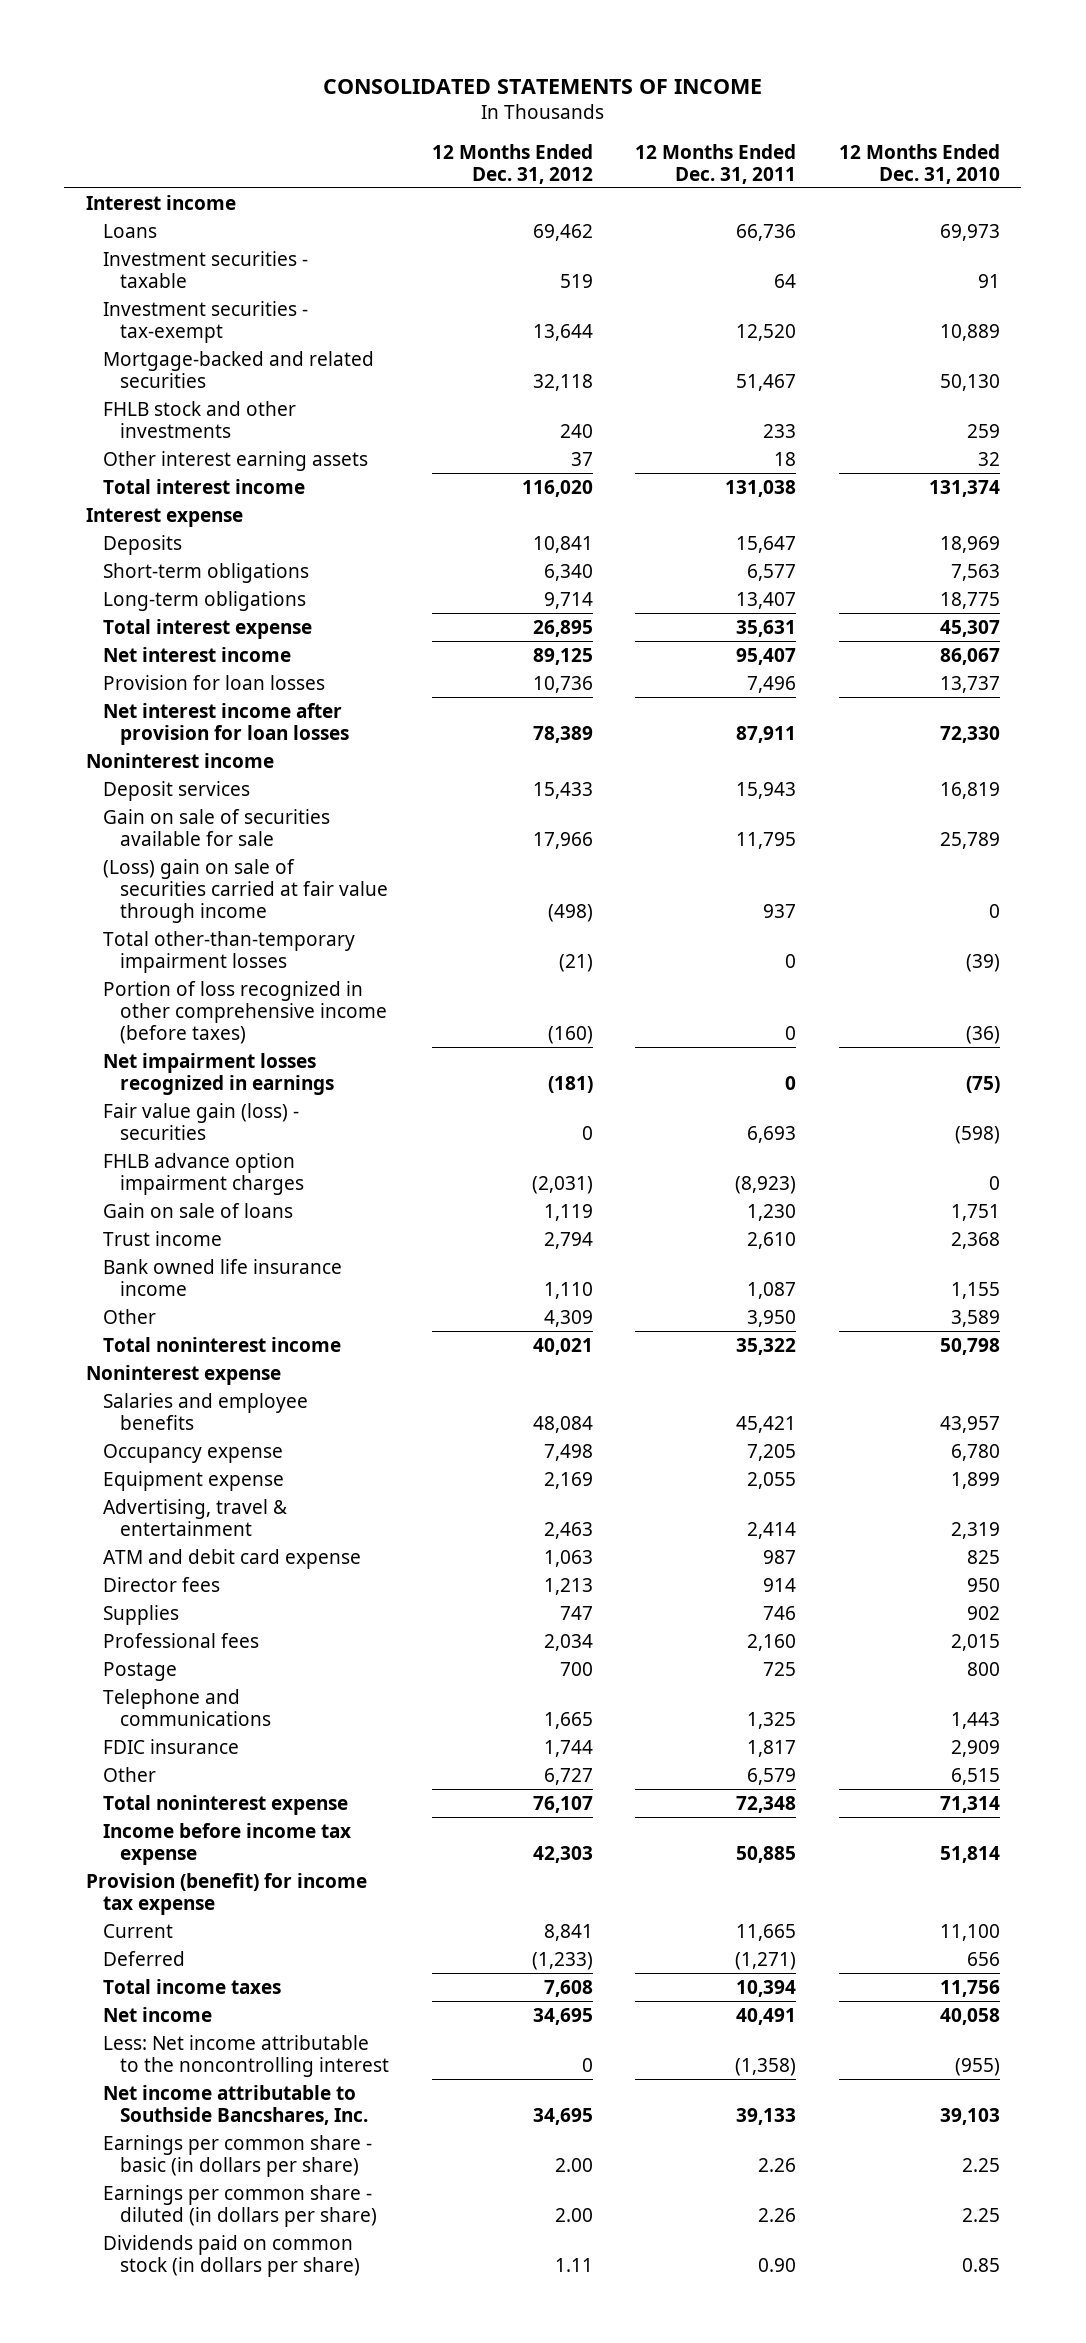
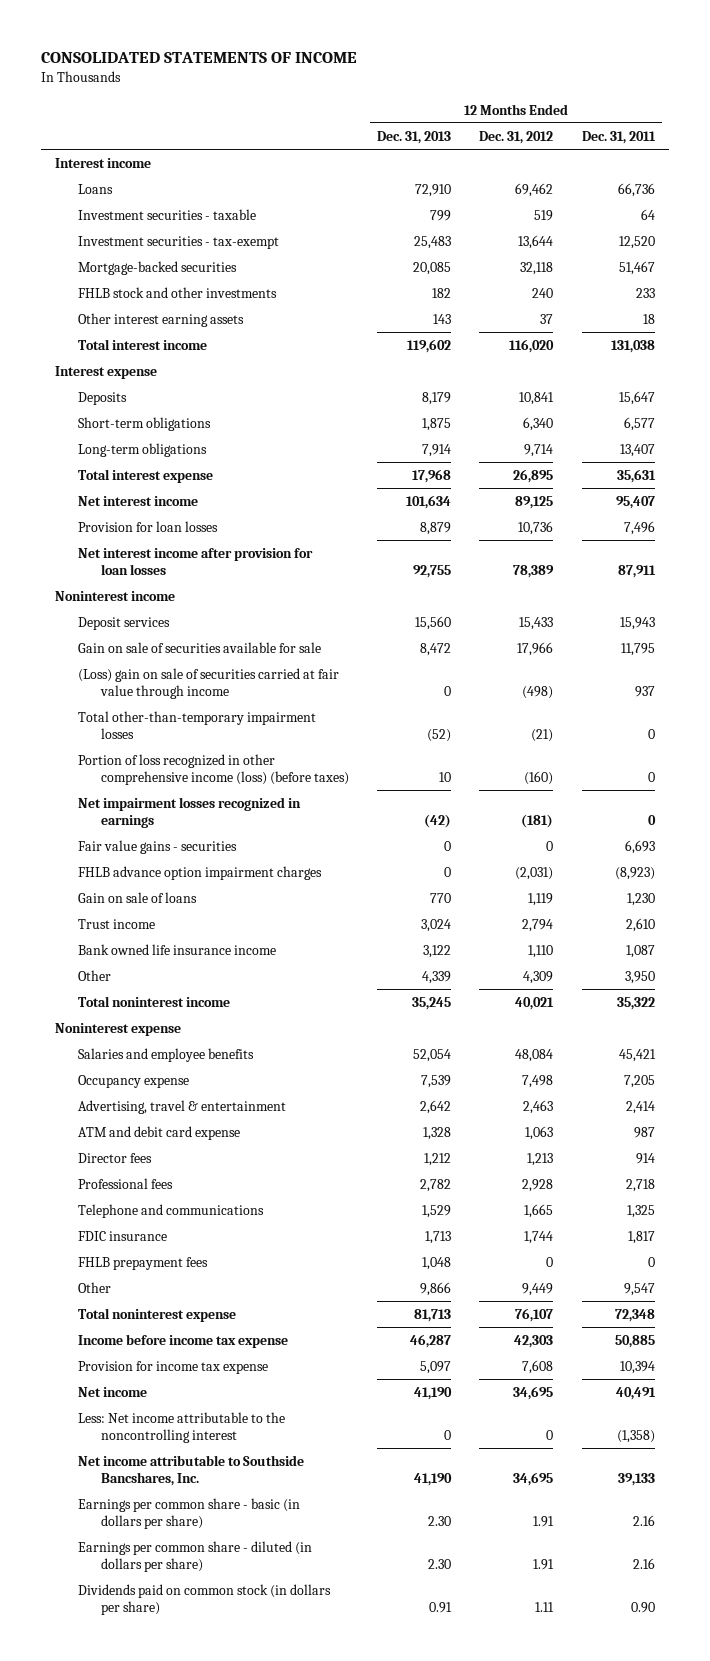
[838,143,1000,184] 12 Months Ended Dec. 31, 2010 -> none
none -> [377,130,452,144] Dec. 31, 2013
[102,350,374,388] Mortgage-backed and related securities -> [78,260,238,275] Mortgage-backed securities
[102,980,388,1044] Portion of loss recognized in other comprehensive income (before taxes) -> [78,753,349,785] Portion of loss recognized in other comprehensive income (loss) (before taxes)
[102,1102,299,1140] Fair value gain (loss) - securities -> [78,839,238,854] Fair value gains - securities
[102,1470,284,1491] Equipment expense -> none
[102,1604,179,1625] Supplies -> none
[102,1661,177,1681] Postage -> none
[543,1633,593,1651] 2,034 -> [522,1178,554,1192] 2,928
[747,1633,797,1651] 2,160 -> [625,1178,655,1192] 2,718
none -> [78,1256,209,1270] FHLB prepayment fees
[543,1767,593,1785] 6,727 -> [522,1282,554,1296] 9,449
[747,1767,797,1785] 6,579 -> [623,1282,655,1296] 9,547
[85,1872,367,1915] Provision (benefit) for income tax expense -> none
[102,1923,173,1938] Current -> none
[102,1950,185,1966] Deferred -> none
[102,1978,281,1994] Total income taxes -> [78,1360,269,1374] Provision for income tax expense
[554,2157,593,2172] 2.00 -> [533,1515,555,1527] 1.91
[758,2157,797,2172] 2.26 -> [632,1514,655,1526] 2.16
[554,2207,593,2222] 2.00 -> [533,1558,555,1570] 1.91
[758,2207,797,2222] 2.26 -> [632,1557,655,1569] 2.16

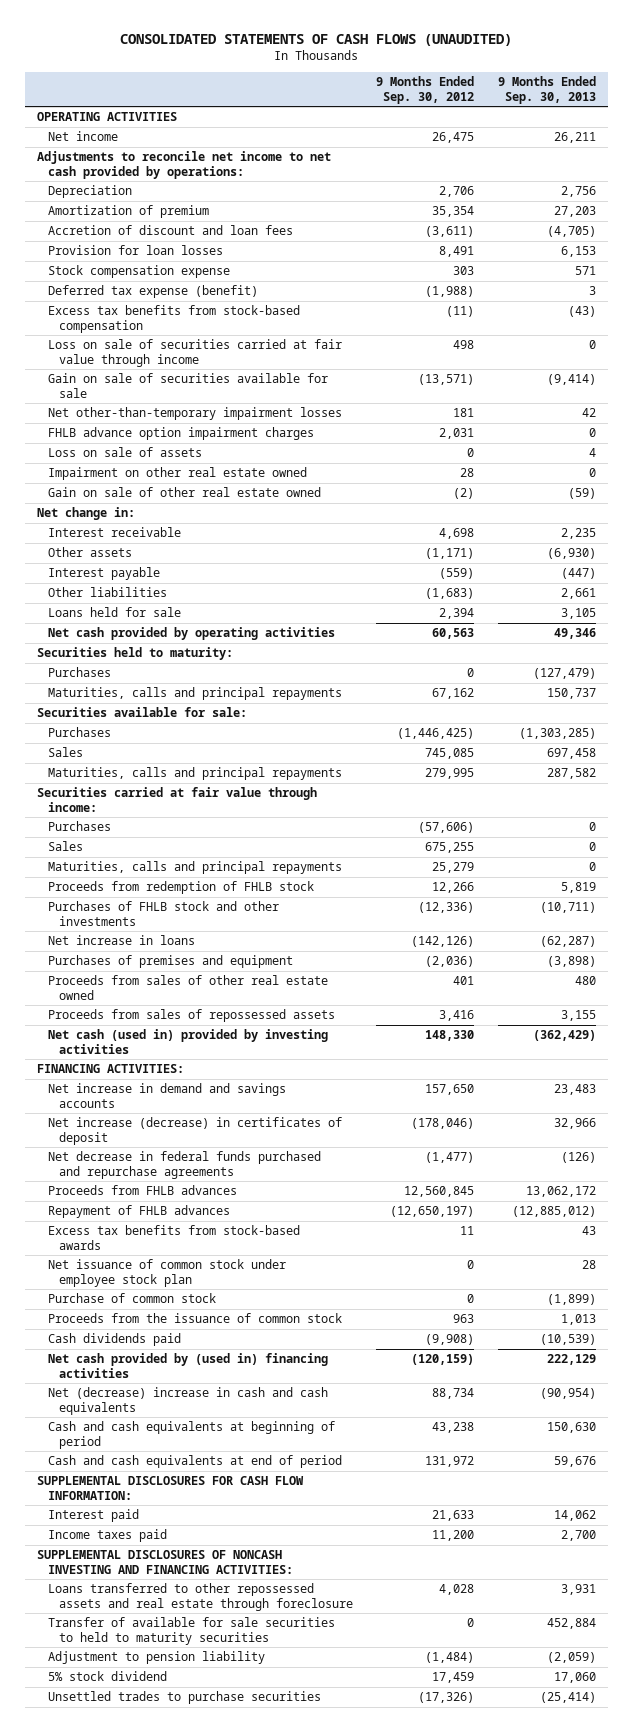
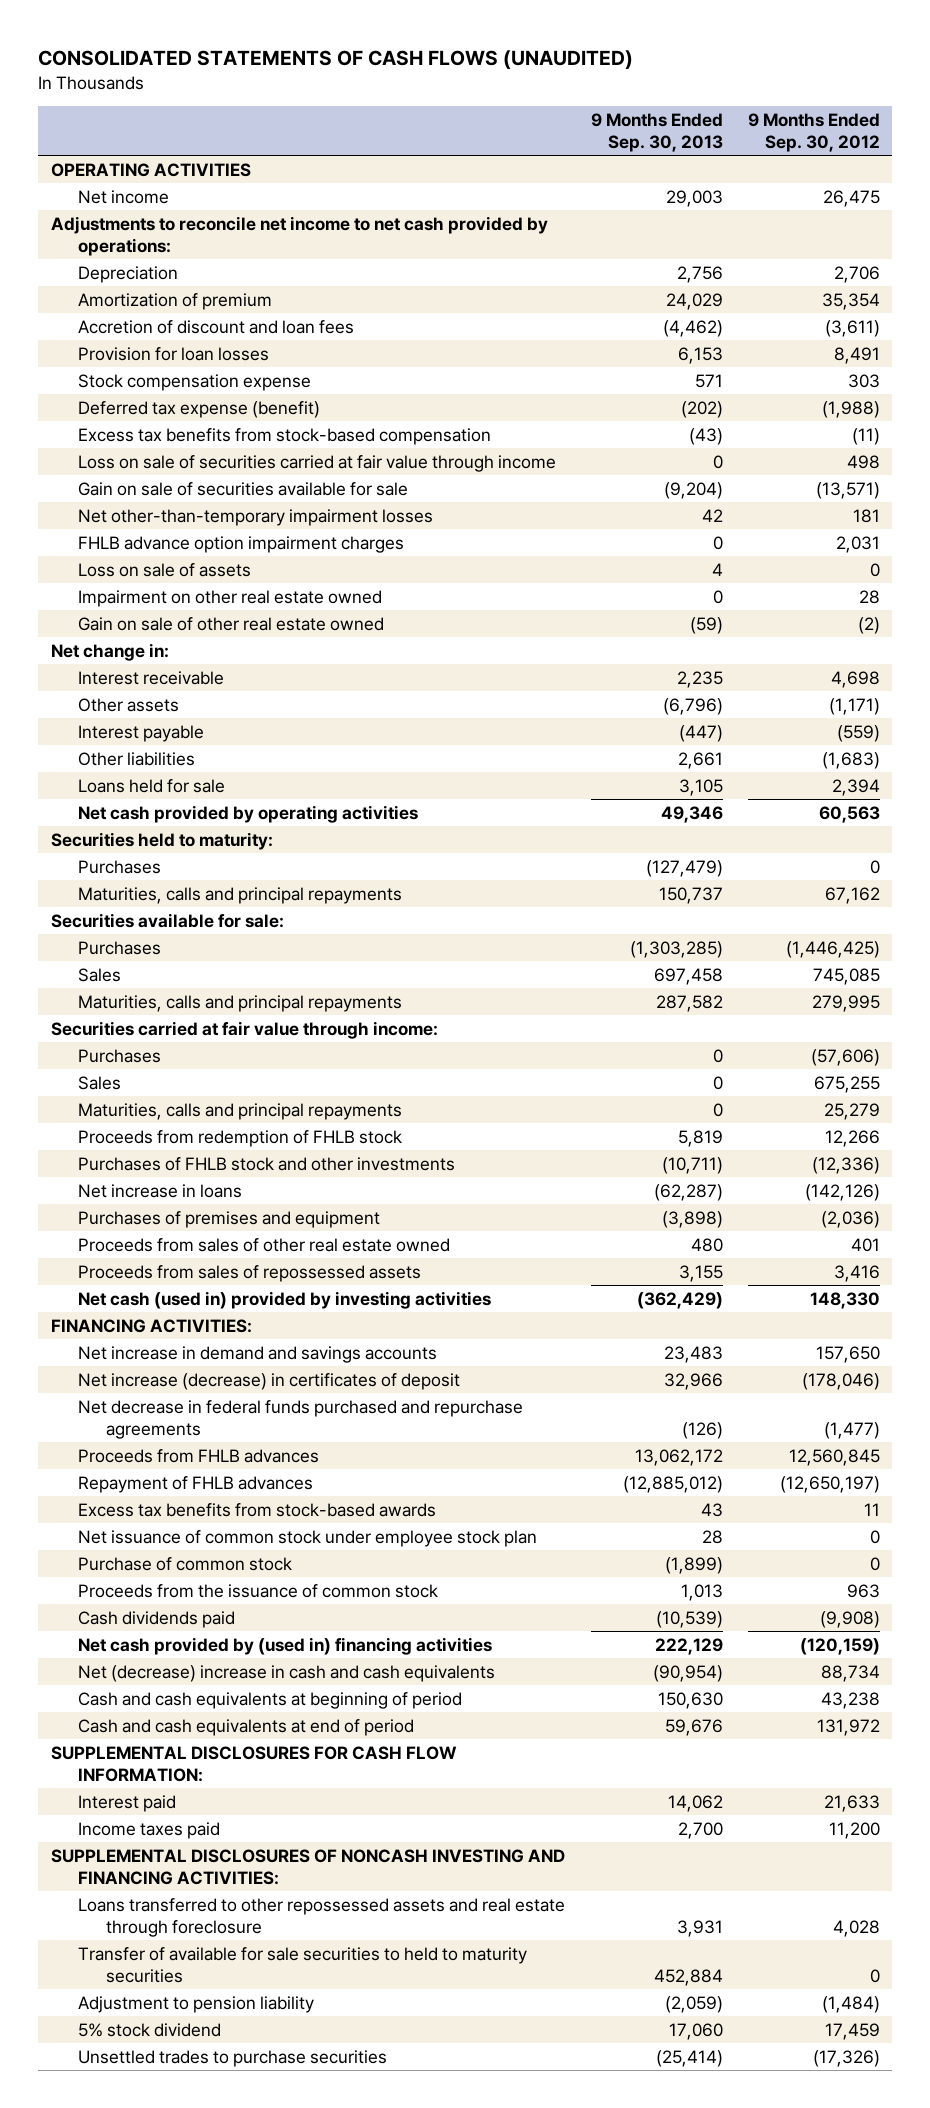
[554,132,597,144] 26,211 -> [665,189,723,207] 29,003
[554,206,597,218] 27,203 -> [665,292,723,310] 24,029
[547,226,597,238] (4,705) -> [662,319,723,337] (4,462)
[589,286,597,296] 3 -> [680,400,723,418] (202)
[547,374,597,386] (9,414) -> [663,481,723,499] (9,204)
[547,548,597,560] (6,930) -> [662,697,723,715] (6,796)

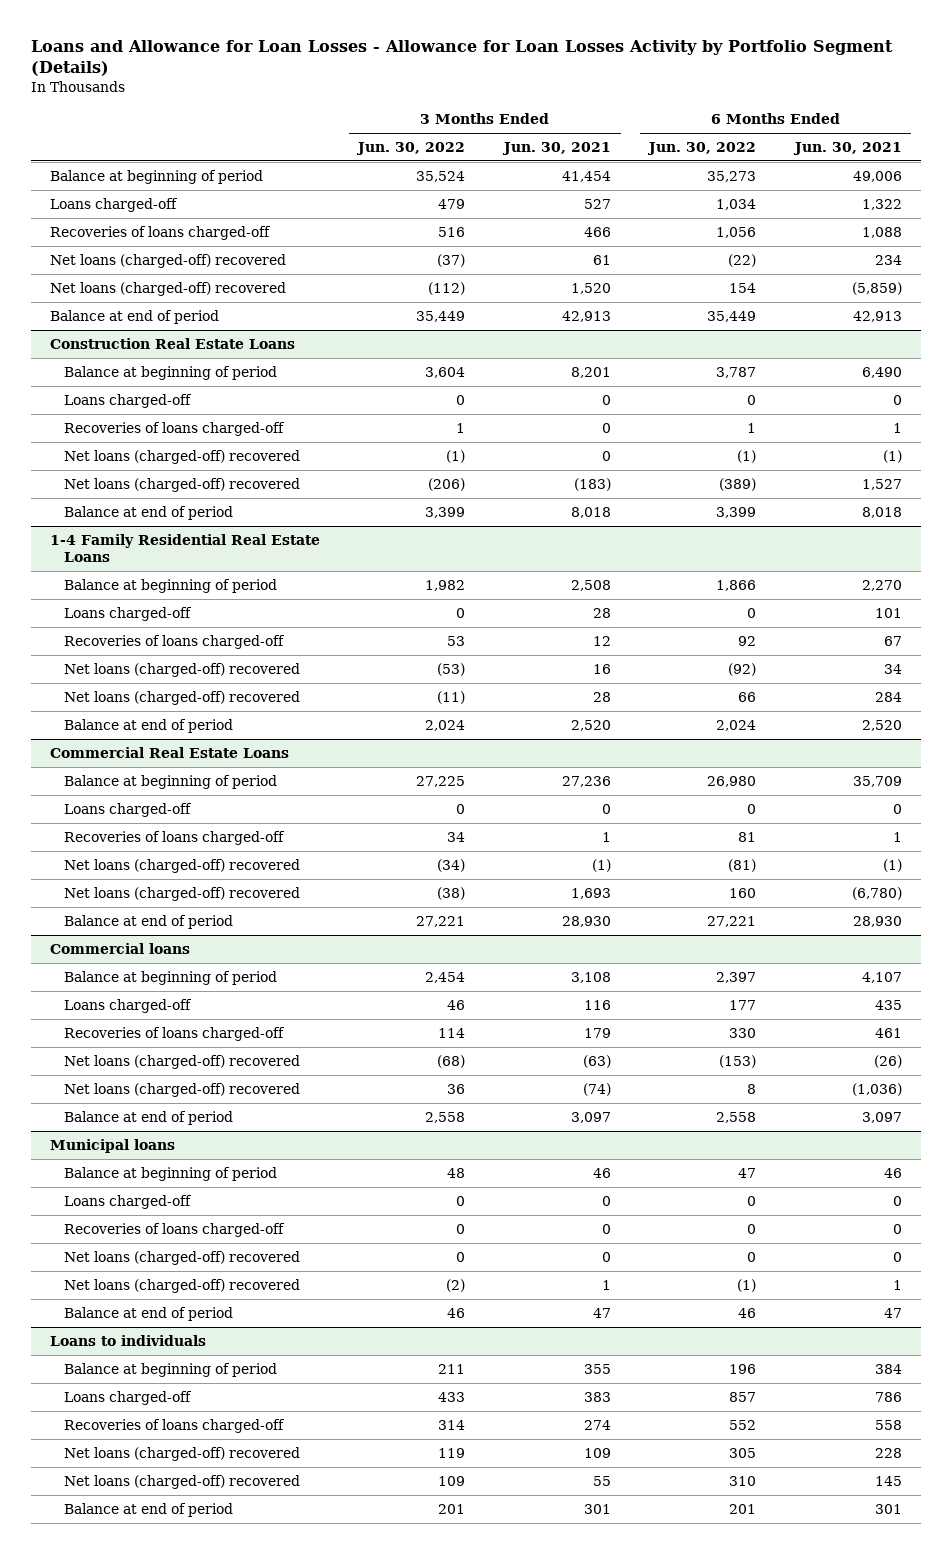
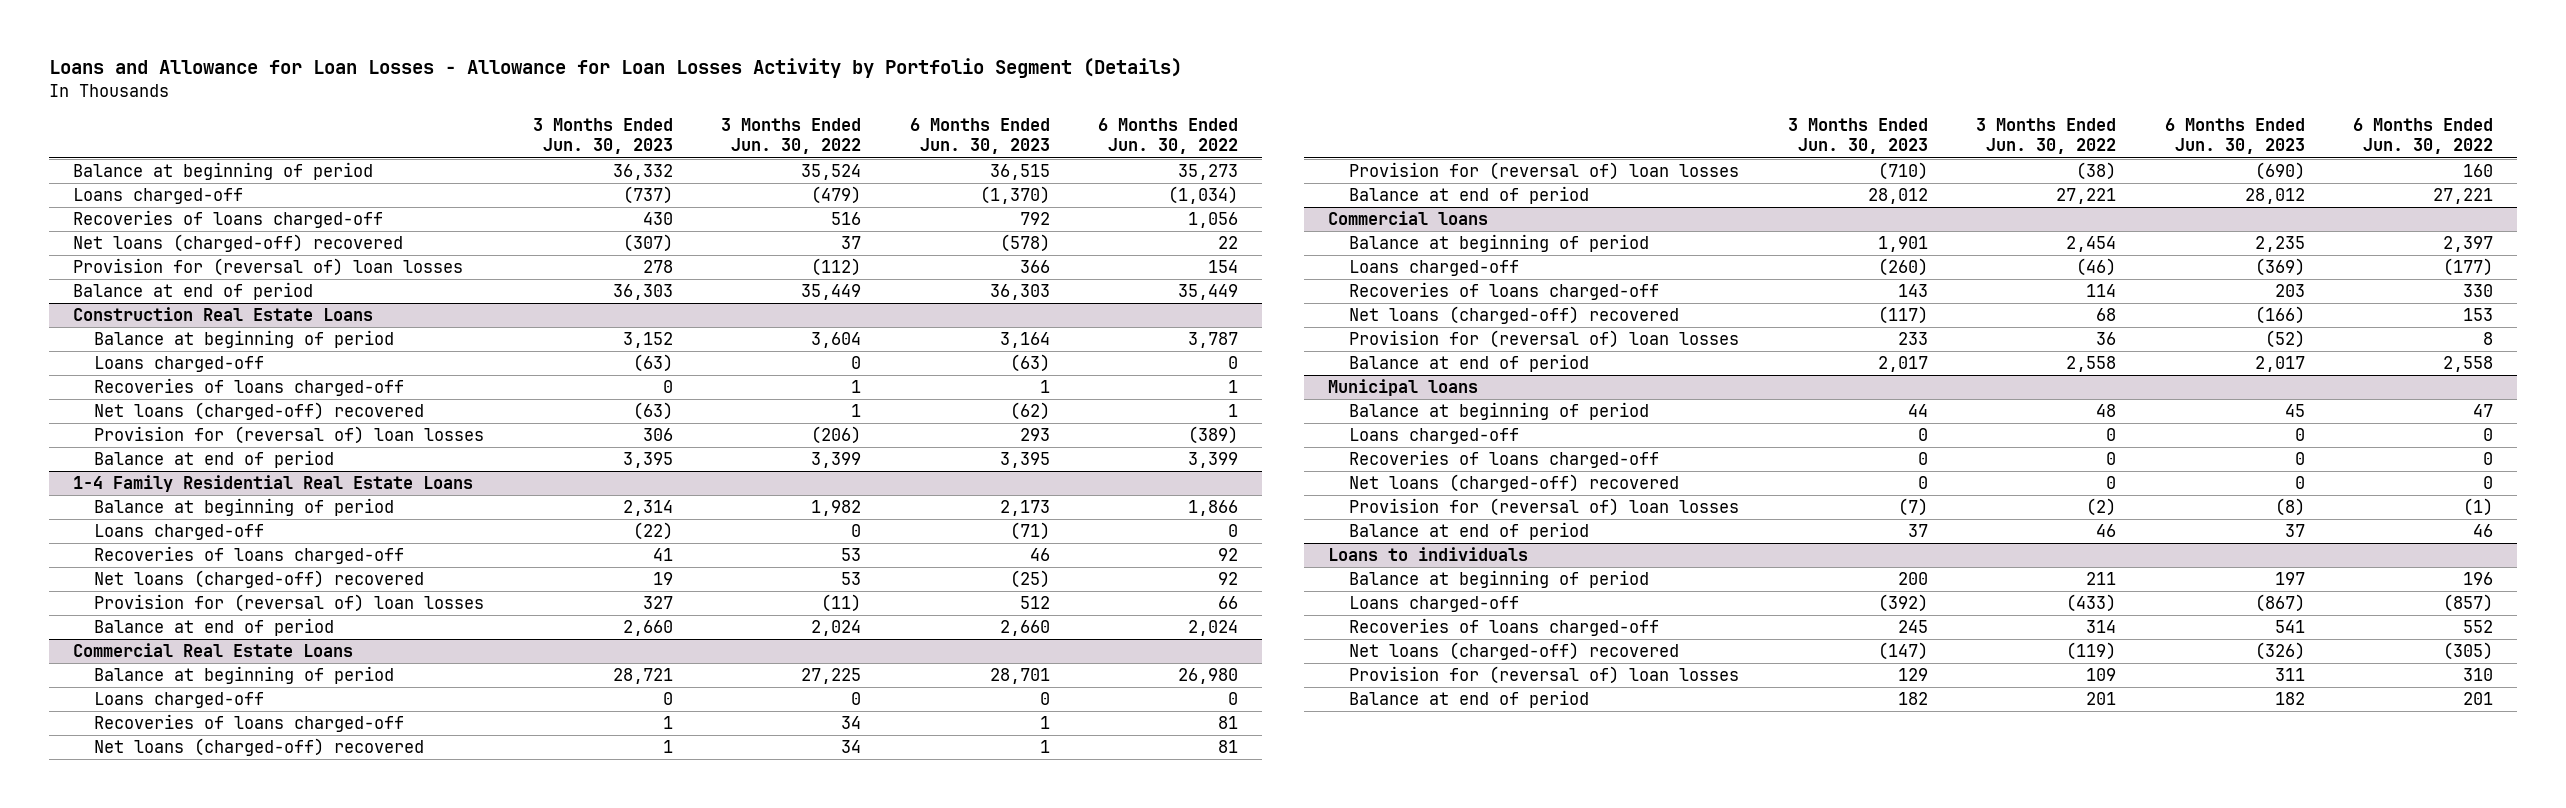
[501,141,611,155] Jun. 30, 2021 -> none
[792,141,902,155] Jun. 30, 2021 -> none
none -> [532,118,673,155] 3 Months Ended Jun. 30, 2023
none -> [909,118,1050,155] 6 Months Ended Jun. 30, 2023
[438,198,466,209] 479 -> [811,186,862,205] (479)
[716,198,757,210] 1,034 -> [1168,186,1239,205] (1,034)
[437,253,466,267] (37) -> [841,236,862,250] 37
[728,253,757,267] (22) -> [1218,236,1239,250] 22
[50,281,287,296] Net loans (charged-off) recovered -> [72,258,463,277] Provision for (reversal of) loan losses
[446,449,466,463] (1) -> [851,404,862,418] 1
[737,449,757,463] (1) -> [1228,404,1239,418] 1
[63,477,300,492] Net loans (charged-off) recovered -> [94,426,485,445] Provision for (reversal of) loan losses
[437,662,466,676] (53) -> [841,572,862,586] 53
[728,662,757,676] (92) -> [1218,572,1239,586] 92
[63,690,300,705] Net loans (charged-off) recovered -> [94,594,485,613] Provision for (reversal of) loan losses
[437,858,466,872] (34) -> [841,740,862,754] 34
[728,858,757,872] (81) -> [1218,740,1239,754] 81
[63,886,300,901] Net loans (charged-off) recovered -> [1349,162,1740,181] Provision for (reversal of) loan losses
[447,999,466,1010] 46 -> [2076,258,2117,277] (46)
[729,999,757,1010] 177 -> [2443,258,2494,277] (177)
[437,1054,466,1068] (68) -> [2096,308,2117,322] 68
[719,1054,757,1068] (153) -> [2463,308,2494,322] 153
[63,1082,300,1097] Net loans (charged-off) recovered -> [1349,330,1740,349] Provision for (reversal of) loan losses
[63,1278,300,1293] Net loans (charged-off) recovered -> [1349,498,1740,517] Provision for (reversal of) loan losses
[438,1391,466,1402] 433 -> [2066,594,2117,613] (433)
[729,1391,757,1402] 857 -> [2443,594,2494,613] (857)
[438,1447,466,1458] 119 -> [2066,642,2117,661] (119)
[729,1447,757,1458] 305 -> [2443,642,2494,661] (305)
[63,1474,300,1489] Net loans (charged-off) recovered -> [1349,666,1740,685] Provision for (reversal of) loan losses

